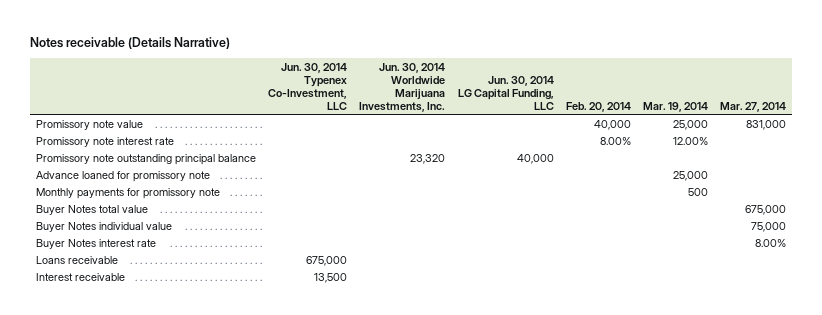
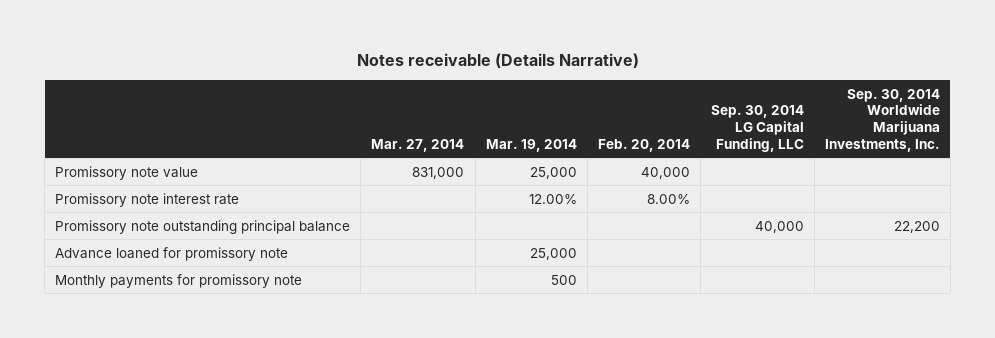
[268,62,348,110] Jun. 30, 2014 Typenex Co-Investment, LLC -> none
[359,62,446,112] Jun. 30, 2014 Worldwide Marijuana Investments, Inc. -> none
[457,75,554,110] Jun. 30, 2014 LG Capital Funding, LLC -> none
none -> [710,105,804,152] Sep. 30, 2014 LG Capital Funding, LLC
none -> [824,88,940,152] Sep. 30, 2014 Worldwide Marijuana Investments, Inc.
[36,204,149,215] Buyer Notes total value -> none
[36,221,173,232] Buyer Notes individual value -> none
[36,238,157,249] Buyer Notes interest rate -> none
[36,255,119,264] Loans receivable -> none
[36,272,126,281] Interest receivable -> none

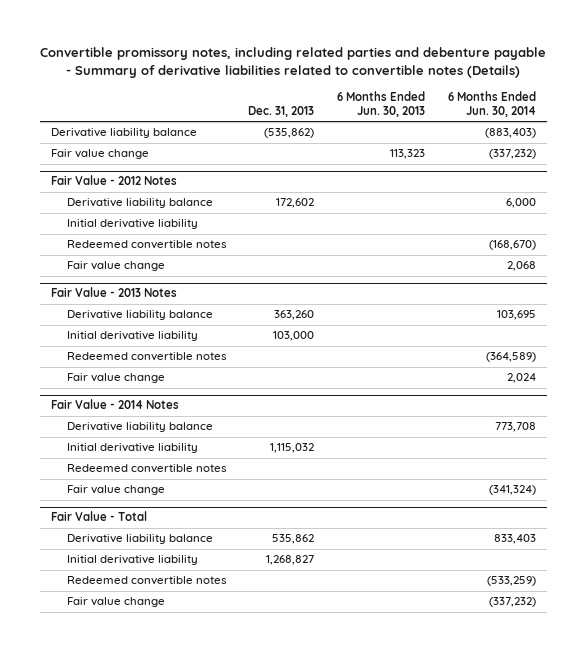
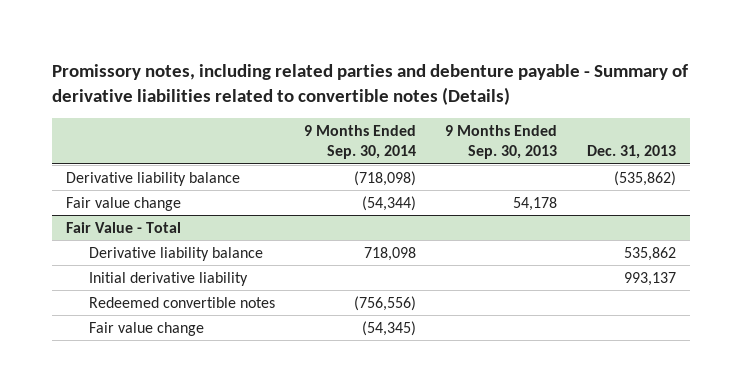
[40,47,547,79] Convertible promissory notes, including related parties and debenture payable - Summary of derivative liabilities related to convertible notes (Details) -> [51,64,688,106] Promissory notes, including related parties and debenture payable - Summary of derivative liabilities related to convertible notes (Details)
[337,90,426,117] 6 Months Ended Jun. 30, 2013 -> none
[447,90,536,117] 6 Months Ended Jun. 30, 2014 -> none
none -> [304,125,417,160] 9 Months Ended Sep. 30, 2014
none -> [445,125,558,160] 9 Months Ended Sep. 30, 2013
[51,175,178,186] Fair Value - 2012 Notes -> none
[66,198,213,209] Derivative liability balance -> none
[66,219,198,230] Initial derivative liability -> none
[66,240,227,250] Redeemed convertible notes -> none
[66,261,165,272] Fair value change -> none
[51,287,178,298] Fair Value - 2013 Notes -> none
[66,310,213,321] Derivative liability balance -> none
[66,331,198,342] Initial derivative liability -> none
[66,352,227,362] Redeemed convertible notes -> none
[66,373,165,384] Fair value change -> none
[51,399,180,410] Fair Value - 2014 Notes -> none
[66,422,213,433] Derivative liability balance -> none
[66,443,198,454] Initial derivative liability -> none
[66,464,227,474] Redeemed convertible notes -> none
[66,485,165,496] Fair value change -> none
[266,555,315,566] 1,268,827 -> [623,271,676,286] 993,137

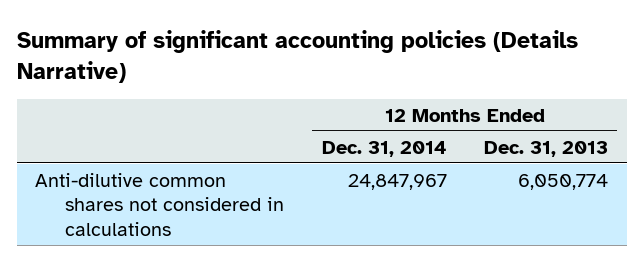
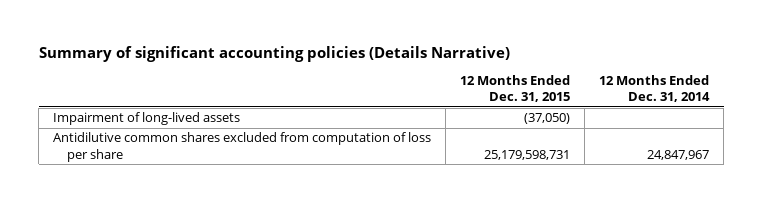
[484,140,609,157] Dec. 31, 2013 -> none
none -> [460,75,571,103] 12 Months Ended Dec. 31, 2015
none -> [53,112,241,126] Impairment of long-lived assets
[35,172,285,236] Anti-dilutive common shares not considered in calculations -> [53,132,432,162] Antidilutive common shares excluded from computation of loss per share

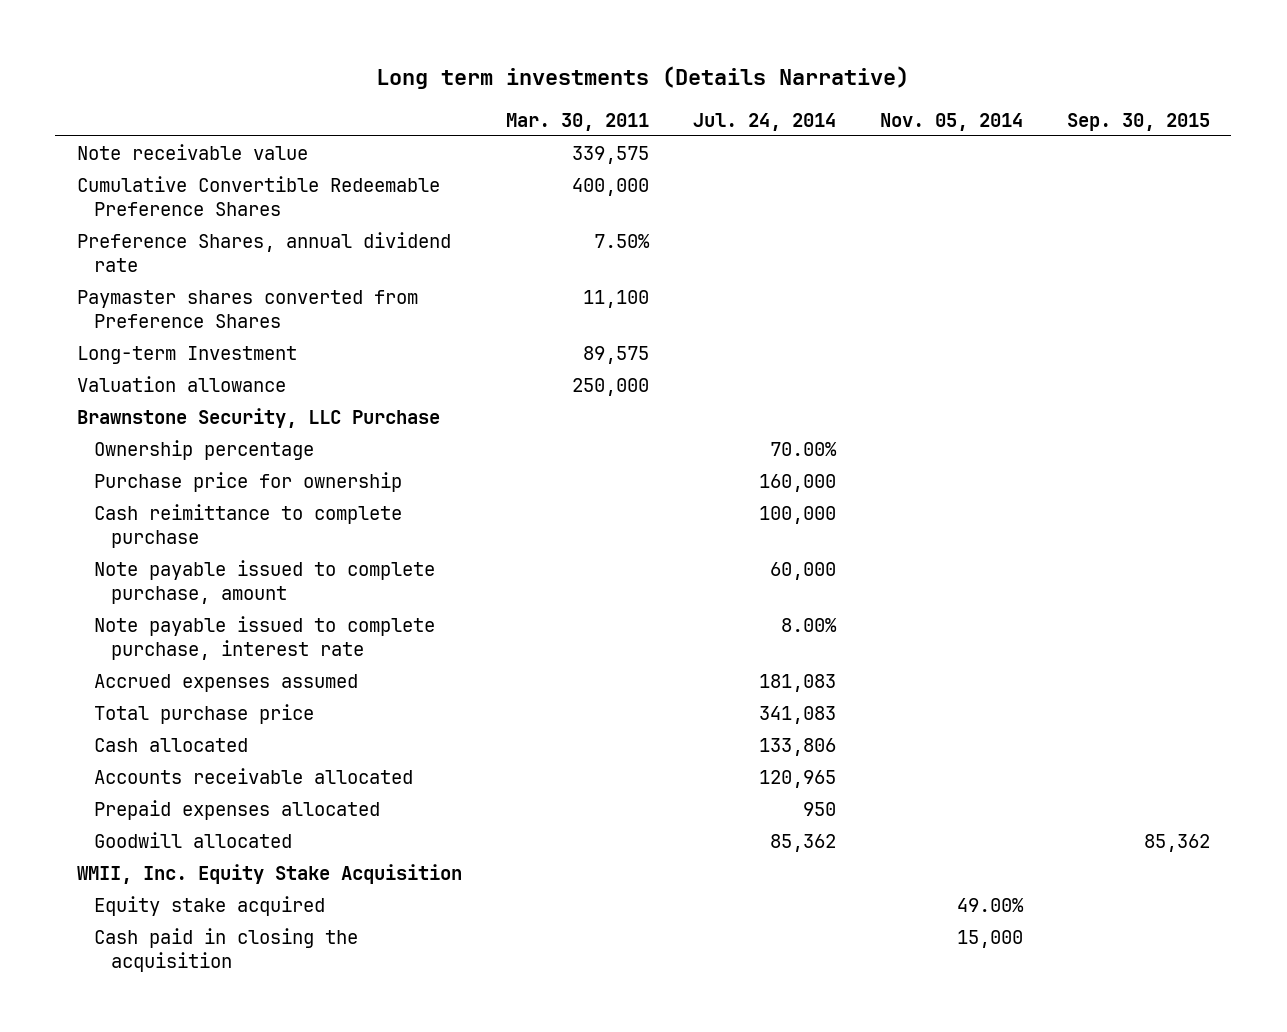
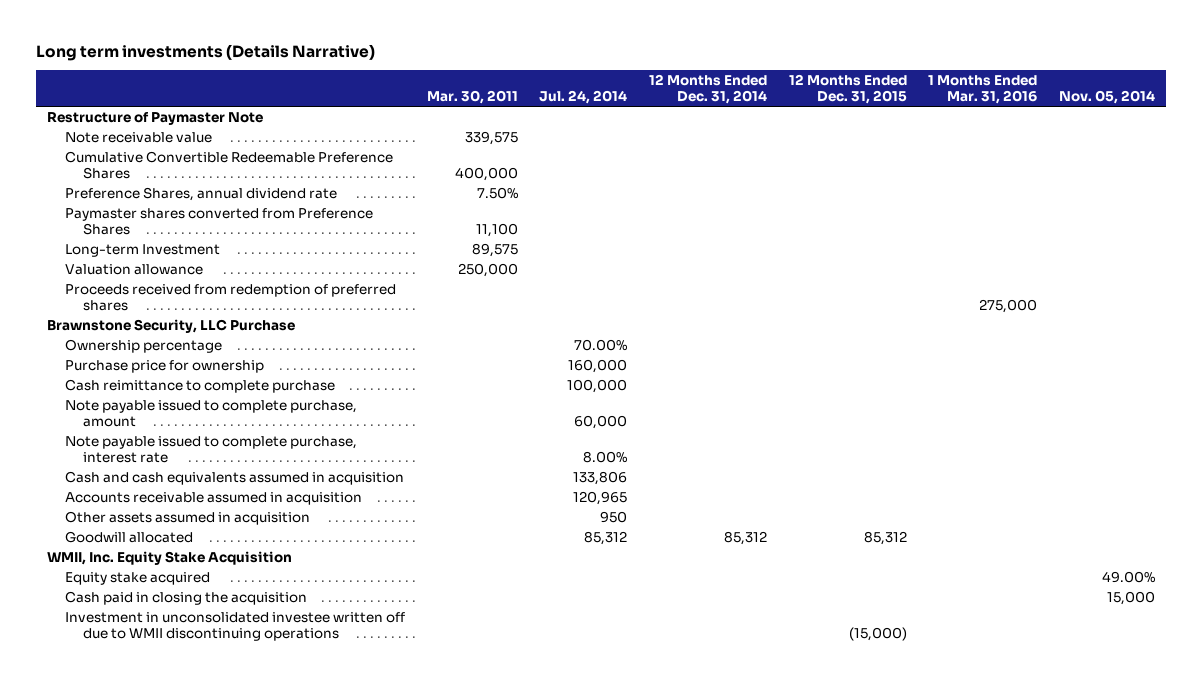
[1066,113,1210,132] Sep. 30, 2015 -> none
none -> [649,74,768,105] 12 Months Ended Dec. 31, 2014
none -> [788,74,907,105] 12 Months Ended Dec. 31, 2015
none -> [928,75,1038,105] 1 Months Ended Mar. 31, 2016
none -> [47,112,264,126] Restructure of Paymaster Note
none -> [65,284,397,311] Proceeds received from redemption of preferred shares
[93,673,358,692] Accrued expenses assumed -> none
[93,703,314,724] Total purchase price -> none
[93,737,248,752] Cash allocated -> [65,471,405,486] Cash and cash equivalents assumed in acquisition
[93,767,413,784] Accounts receivable allocated -> [65,492,363,506] Accounts receivable assumed in acquisition
[93,799,380,820] Prepaid expenses allocated -> [65,511,311,526] Other assets assumed in acquisition
[769,833,836,852] 85,362 -> [584,531,628,546] 85,312
none -> [65,612,406,641] Investment in unconsolidated investee written off due to WMII discontinuing operations

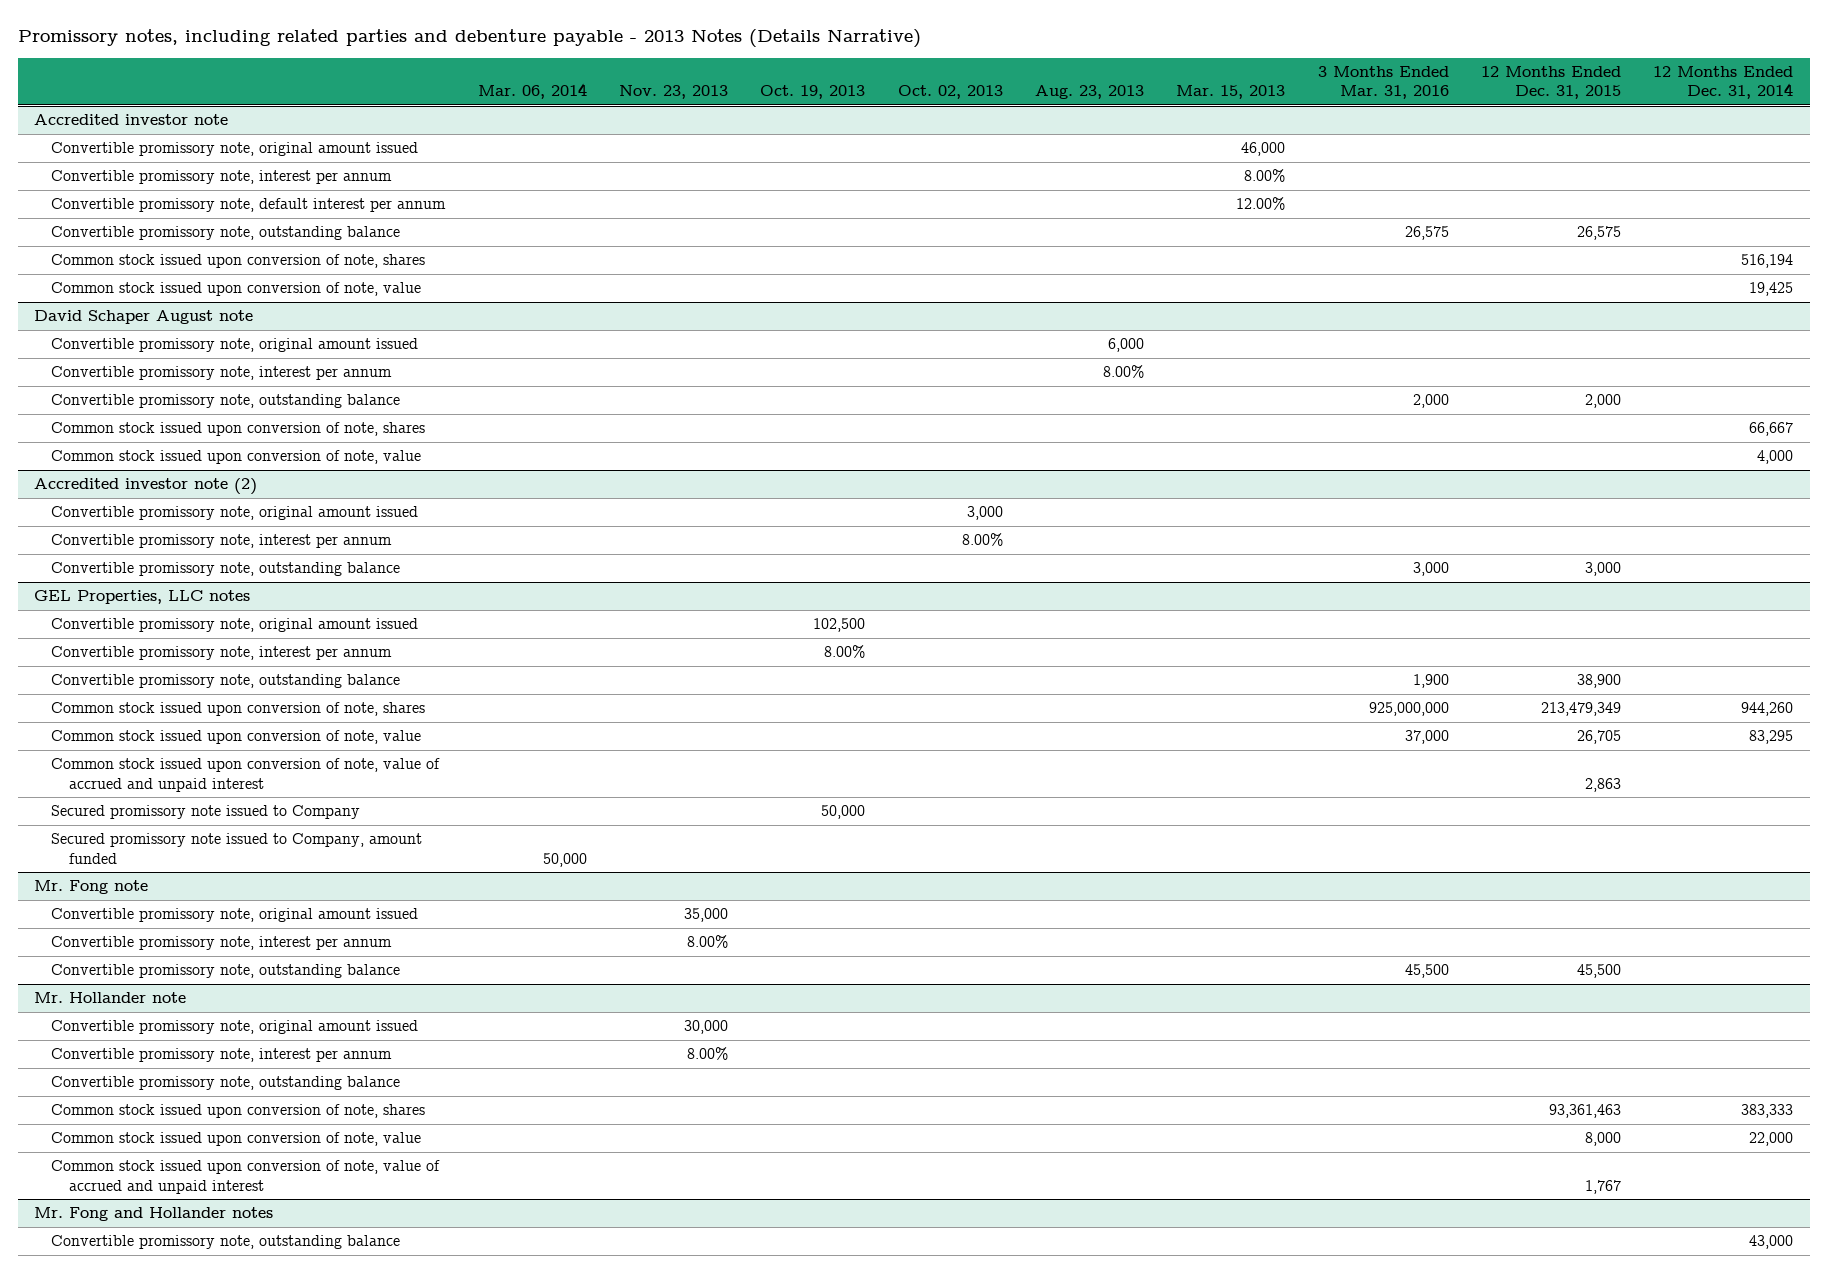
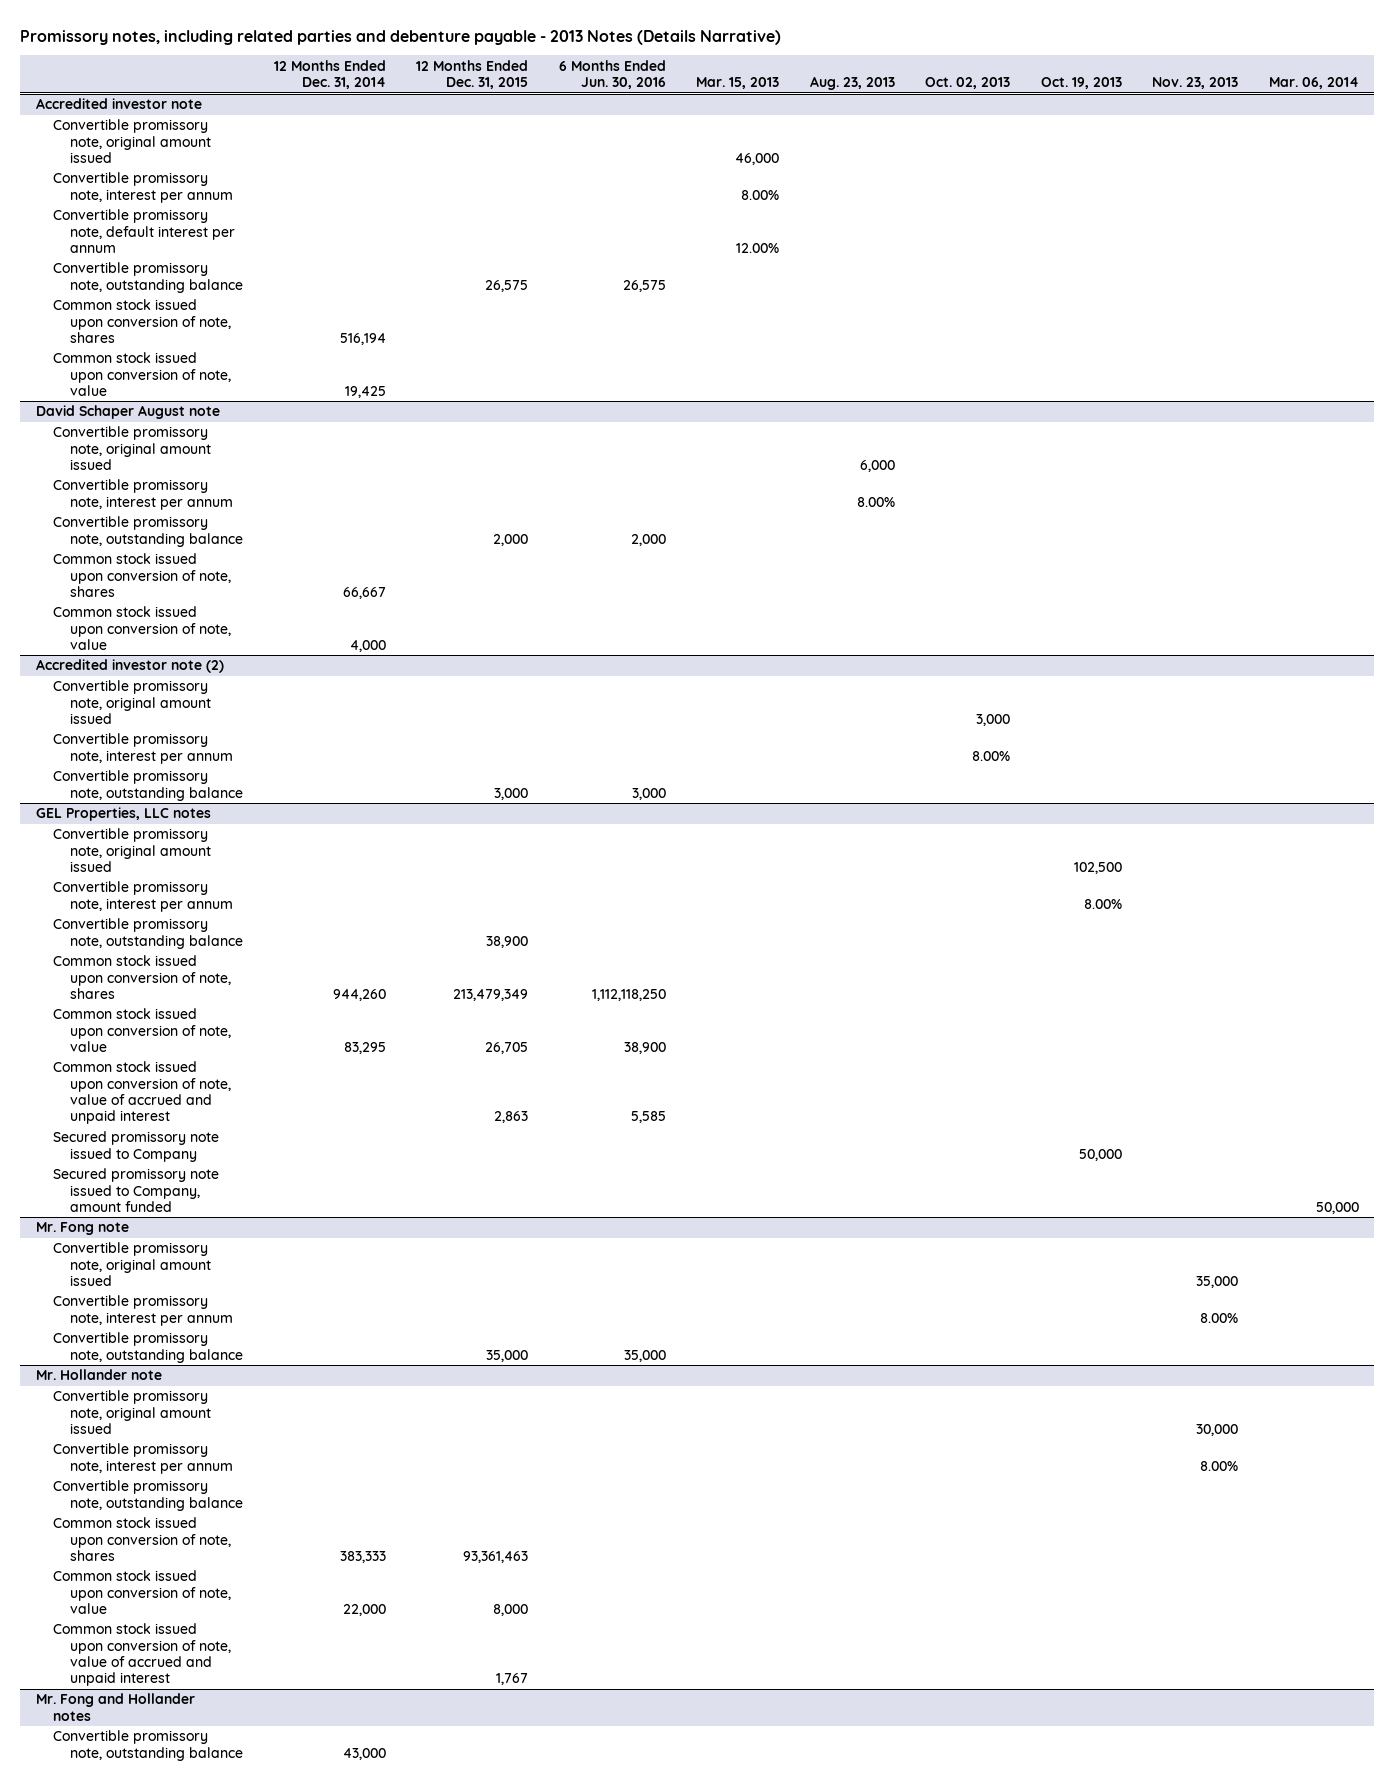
[1317,65,1449,100] 3 Months Ended Mar. 31, 2016 -> none
none -> [558,59,666,90] 6 Months Ended Jun. 30, 2016
[1577,964,1622,979] 45,500 -> [486,1349,529,1362] 35,000

